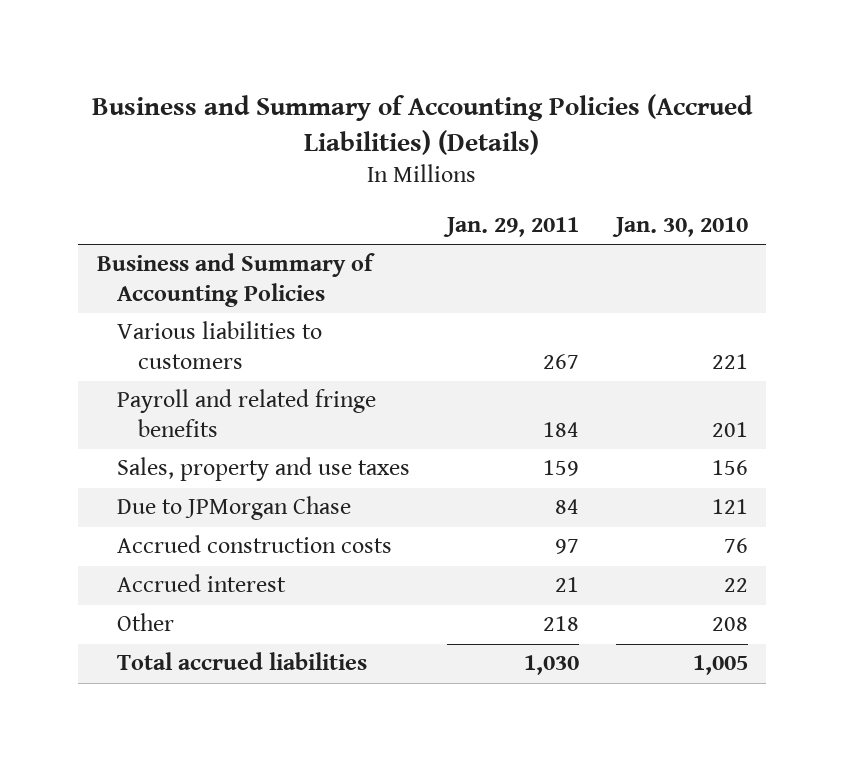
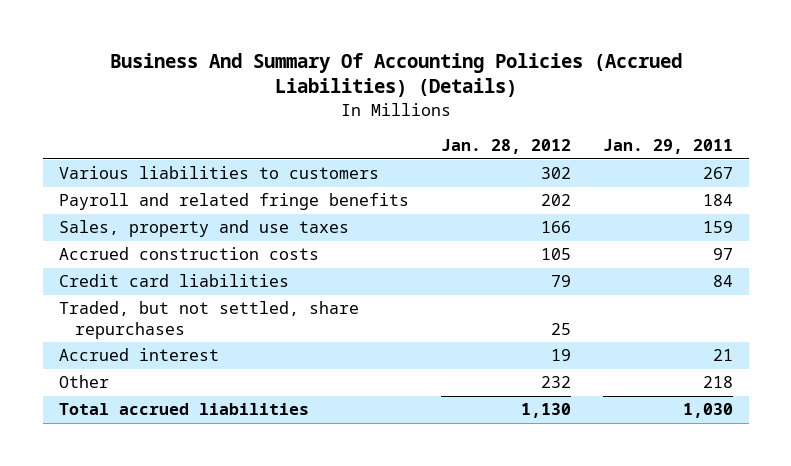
[92,93,754,155] Business and Summary of Accounting Policies (Accrued Liabilities) (Details) -> [109,53,682,98] Business And Summary Of Accounting Policies (Accrued Liabilities) (Details)
[611,217,748,238] Jan. 30, 2010 -> none
none -> [440,139,571,155] Jan. 28, 2012
[96,253,375,307] Business and Summary of Accounting Policies -> none
[117,496,352,521] Due to JPMorgan Chase -> none
none -> [58,274,289,288] Credit card liabilities
none -> [58,301,359,339] Traded, but not settled, share repurchases

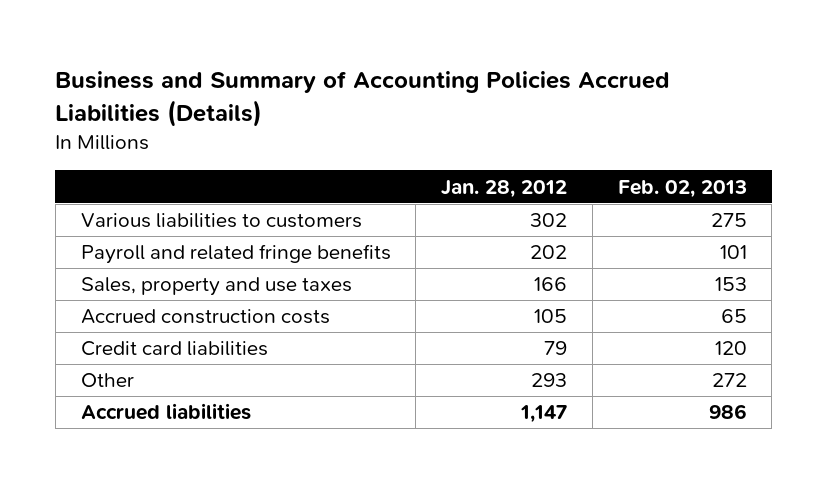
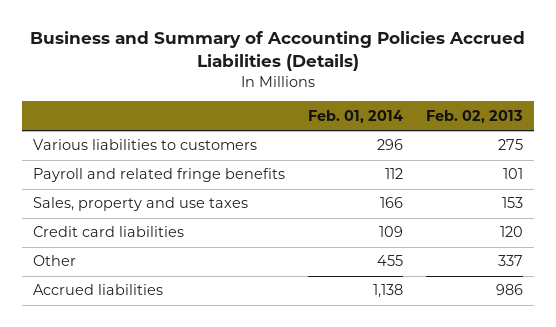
[441,179,568,198] Jan. 28, 2012 -> none
none -> [307,109,403,123] Feb. 01, 2014
[80,309,330,325] Accrued construction costs -> none
[711,373,747,388] 272 -> [497,255,523,267] 337

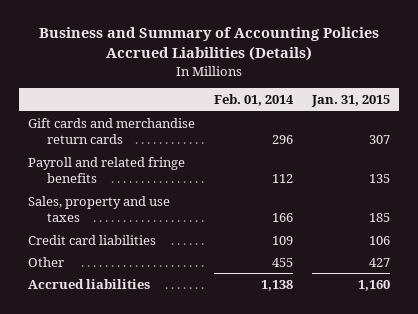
[425,109,523,123] Feb. 02, 2013 -> none
none -> [310,95,390,108] Jan. 31, 2015
[33,139,258,151] Various liabilities to customers -> [28,117,196,145] Gift cards and merchandise return cards

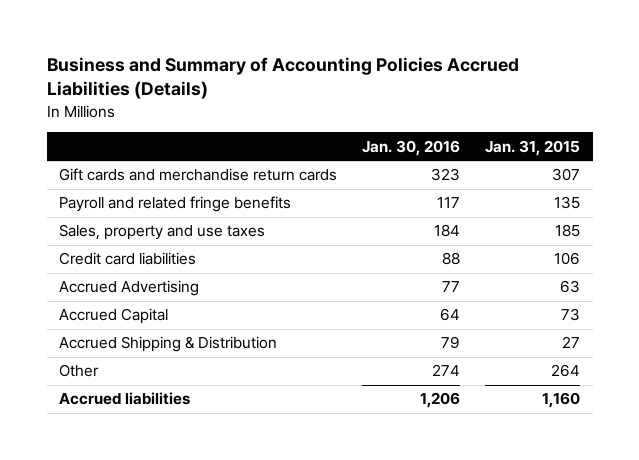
[213,94,294,107] Feb. 01, 2014 -> none
none -> [362,139,461,156] Jan. 30, 2016
none -> [59,280,200,297] Accrued Advertising
none -> [59,308,169,325] Accrued Capital
none -> [59,336,278,353] Accrued Shipping & Distribution
[368,257,390,267] 427 -> [551,364,581,378] 264

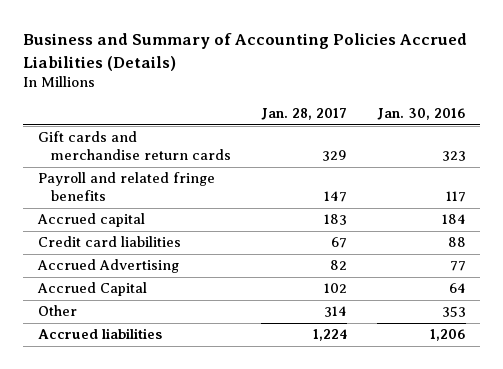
[485,139,581,156] Jan. 31, 2015 -> none
none -> [260,108,347,121] Jan. 28, 2017
[59,224,266,241] Sales, property and use taxes -> [36,213,145,228] Accrued capital
[59,336,278,353] Accrued Shipping & Distribution -> none
[432,364,461,377] 274 -> [441,306,466,318] 353

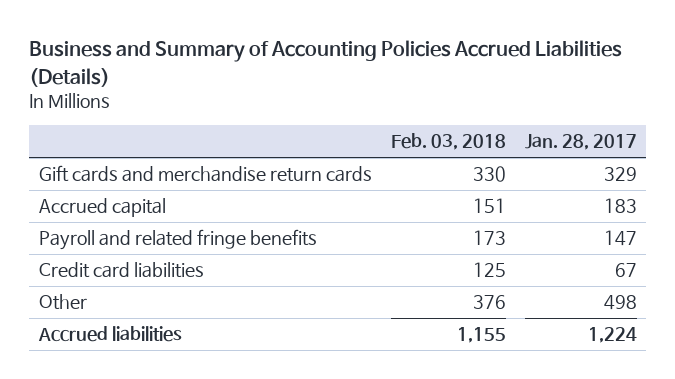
[376,108,466,121] Jan. 30, 2016 -> none
none -> [390,133,506,151] Feb. 03, 2018
[37,172,215,202] Payroll and related fringe benefits -> [38,229,317,251] Payroll and related fringe benefits
[36,259,179,274] Accrued Advertising -> none
[36,282,147,297] Accrued Capital -> none
[323,306,347,318] 314 -> [603,295,637,311] 498

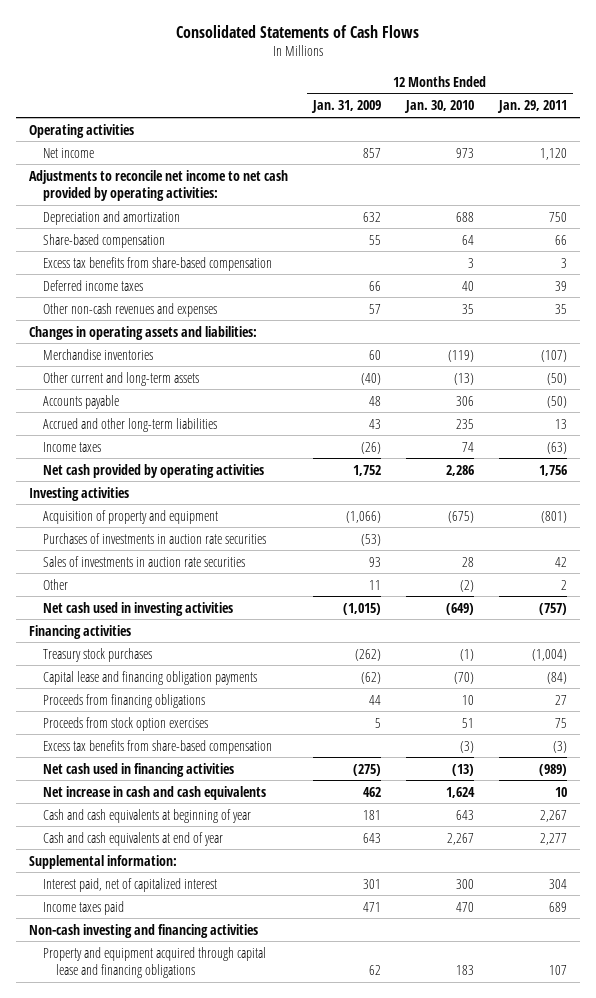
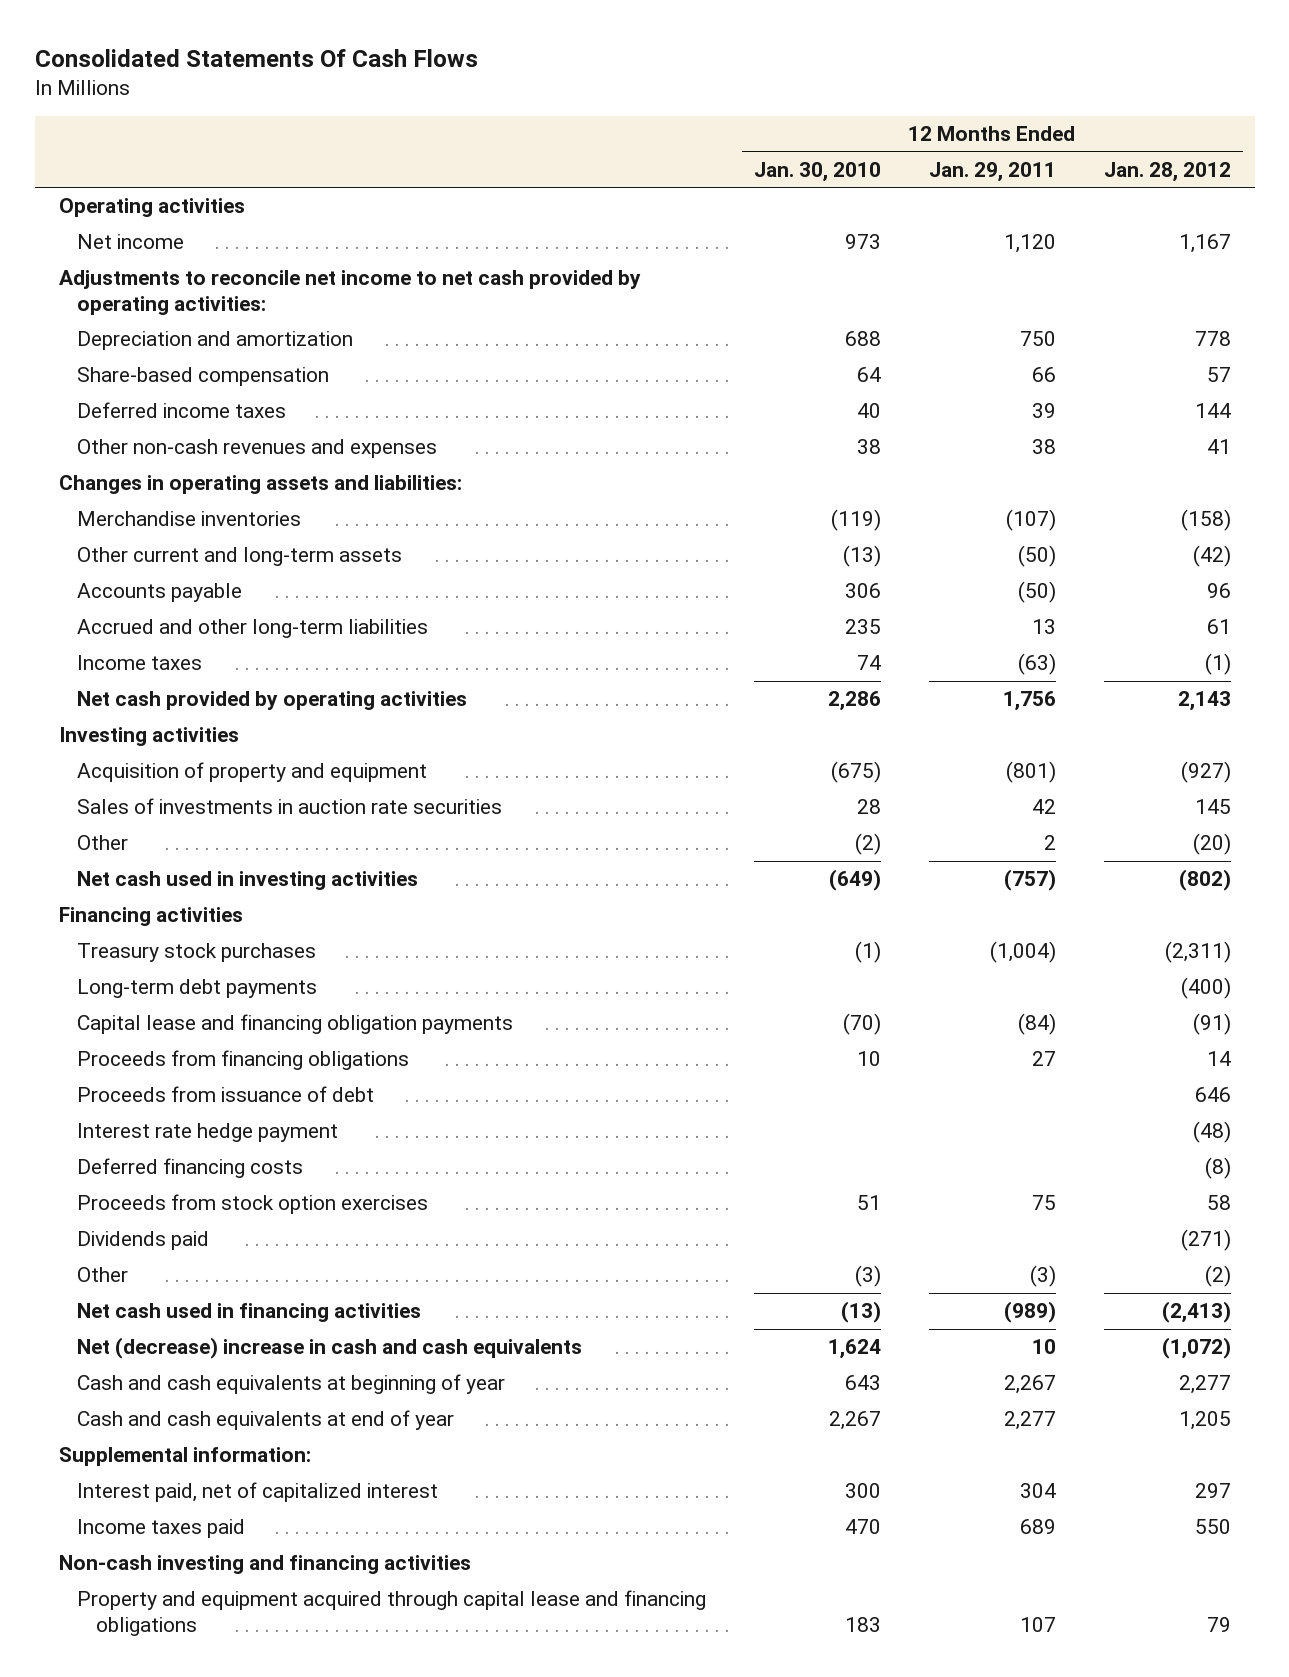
[175,24,419,38] Consolidated Statements of Cash Flows -> [34,49,478,68] Consolidated Statements Of Cash Flows
[310,100,381,114] Jan. 31, 2009 -> none
none -> [1103,161,1231,182] Jan. 28, 2012
[42,256,272,271] Excess tax benefits from share-based compensation -> none
[461,303,474,314] 35 -> [857,439,882,455] 38
[555,303,568,314] 35 -> [1031,439,1056,455] 38
[42,532,266,544] Purchases of investments in auction rate securities -> none
none -> [77,979,318,999] Long-term debt payments
none -> [77,1086,375,1103] Proceeds from issuance of debt
none -> [77,1123,339,1143] Interest rate hedge payment
none -> [77,1158,304,1179] Deferred financing costs
[42,739,272,754] Excess tax benefits from share-based compensation -> none
none -> [77,1231,210,1251] Dividends paid
none -> [77,1267,129,1283] Other
[42,785,266,800] Net increase in cash and cash equivalents -> [77,1337,583,1360] Net (decrease) increase in cash and cash equivalents

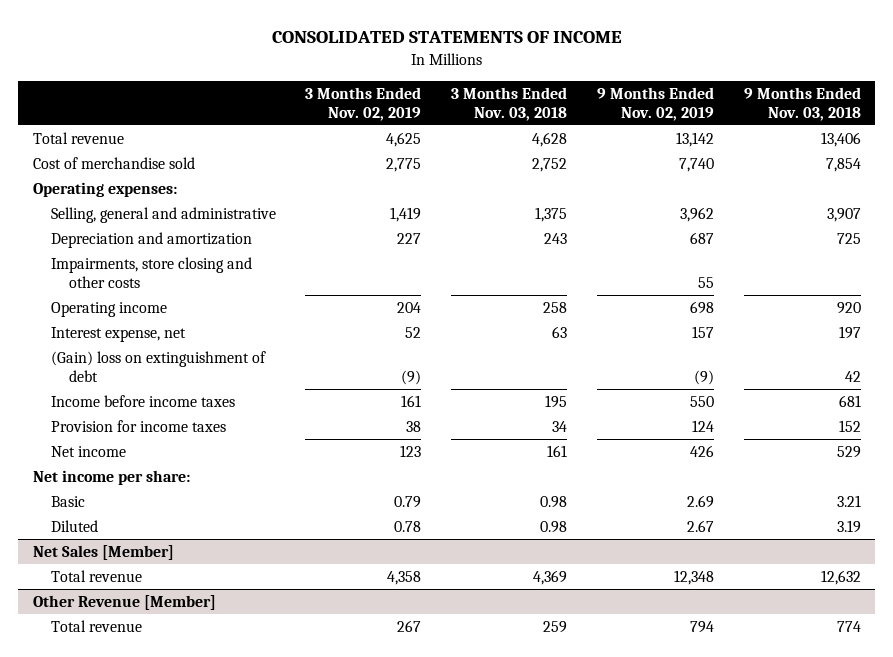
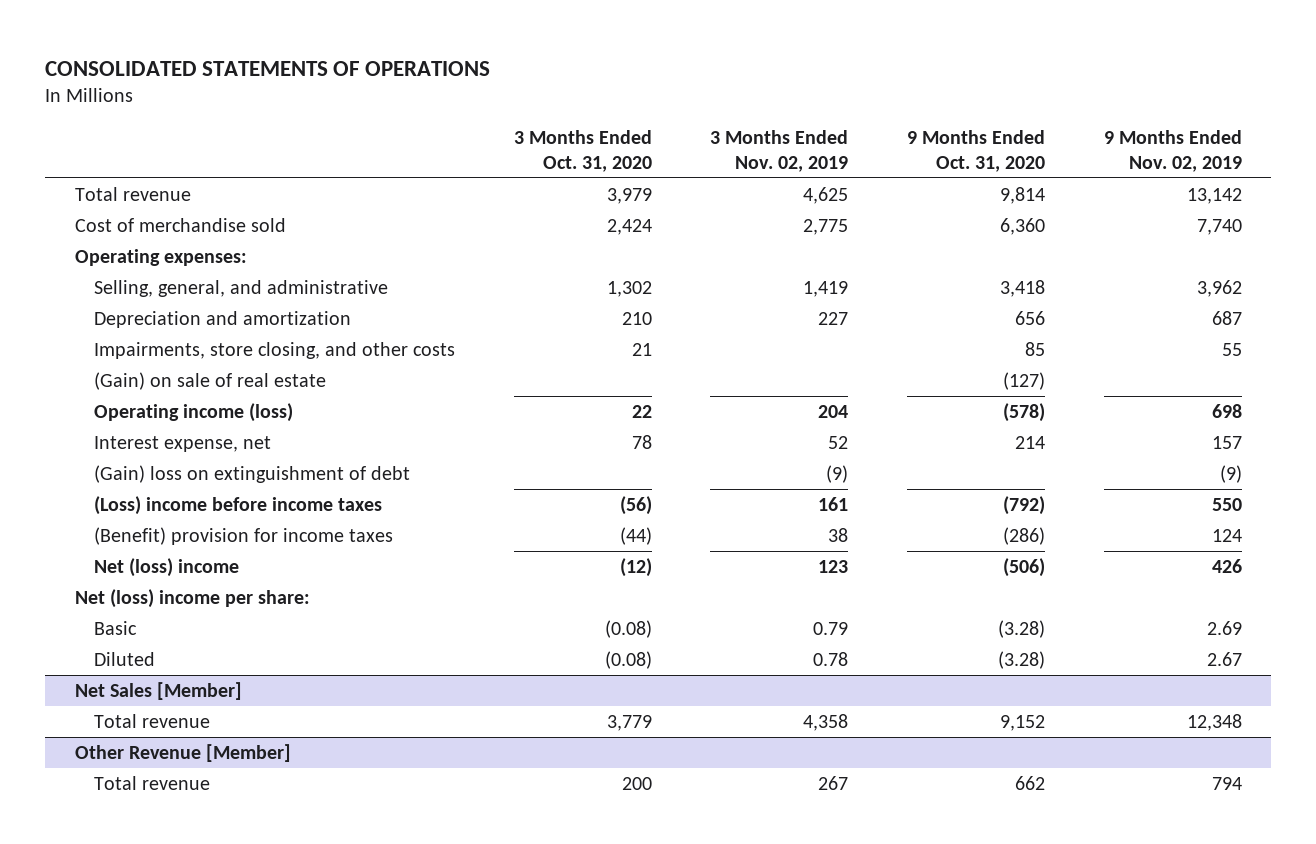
[271,30,622,43] CONSOLIDATED STATEMENTS OF INCOME -> [45,60,491,76] CONSOLIDATED STATEMENTS OF OPERATIONS
[451,87,568,121] 3 Months Ended Nov. 03, 2018 -> none
[743,87,861,121] 9 Months Ended Nov. 03, 2018 -> none
none -> [513,129,652,172] 3 Months Ended Oct. 31, 2020
none -> [907,129,1046,172] 9 Months Ended Oct. 31, 2020
[50,206,276,223] Selling, general and administrative -> [94,279,389,297] Selling, general, and administrative
[50,256,252,288] Impairments, store closing and other costs -> [94,341,456,359] Impairments, store closing, and other costs
none -> [94,371,327,390] (Gain) on sale of real estate
[50,301,167,317] Operating income -> [94,402,294,422] Operating income (loss)
[50,394,235,407] Income before income taxes -> [94,495,383,515] (Loss) income before income taxes
[50,419,226,432] Provision for income taxes -> [94,526,394,545] (Benefit) provision for income taxes
[50,445,126,457] Net income -> [94,557,240,577] Net (loss) income
[32,469,190,485] Net income per share: -> [74,588,310,608] Net (loss) income per share:

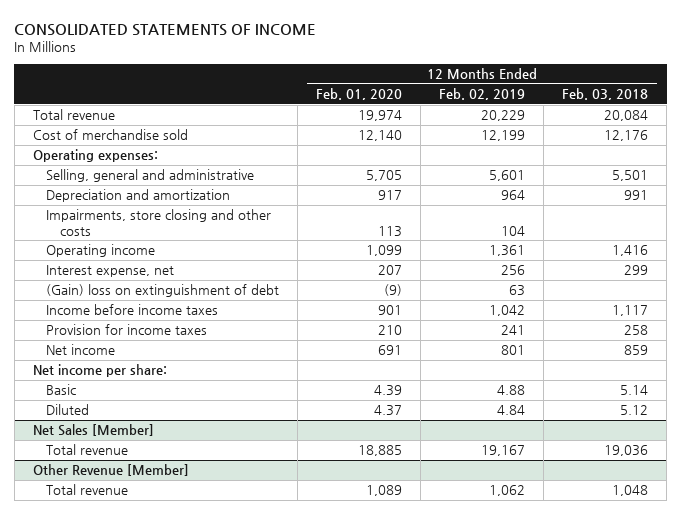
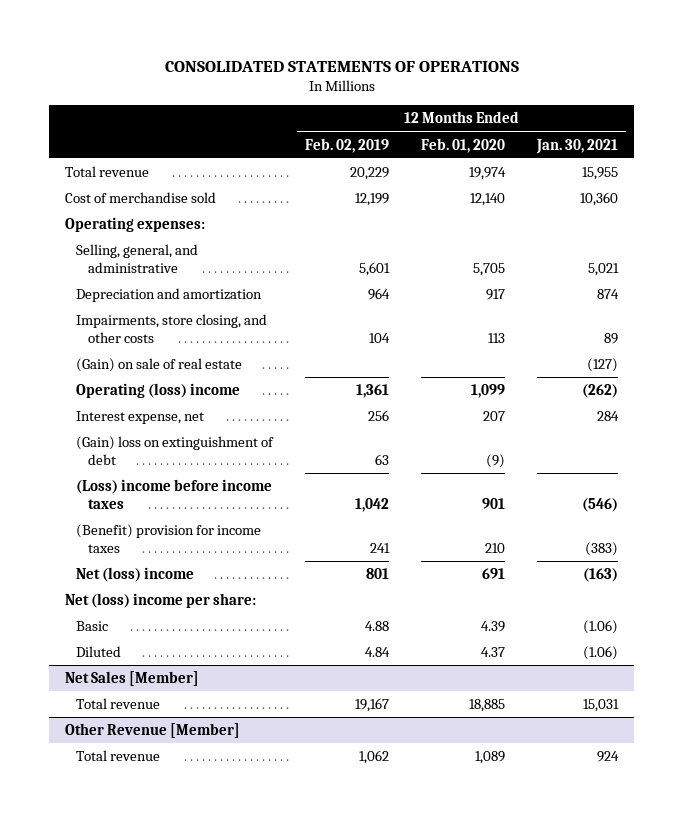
[14,23,317,36] CONSOLIDATED STATEMENTS OF INCOME -> [164,60,519,72] CONSOLIDATED STATEMENTS OF OPERATIONS
[562,88,649,101] Feb. 03, 2018 -> none
none -> [535,138,618,154] Jan. 30, 2021
[46,169,255,183] Selling, general and administrative -> [76,244,199,274] Selling, general, and administrative
[46,209,272,236] Impairments, store closing and other costs -> [76,314,268,344] Impairments, store closing, and other costs
none -> [76,358,243,373] (Gain) on sale of real estate
[46,244,156,258] Operating income -> [76,383,241,399] Operating (loss) income
[46,304,219,316] Income before income taxes -> [76,479,273,510] (Loss) income before income taxes
[46,324,208,336] Provision for income taxes -> [76,524,262,554] (Benefit) provision for income taxes
[46,344,116,356] Net income -> [76,567,195,583] Net (loss) income
[32,364,167,378] Net income per share: -> [65,593,257,609] Net (loss) income per share:

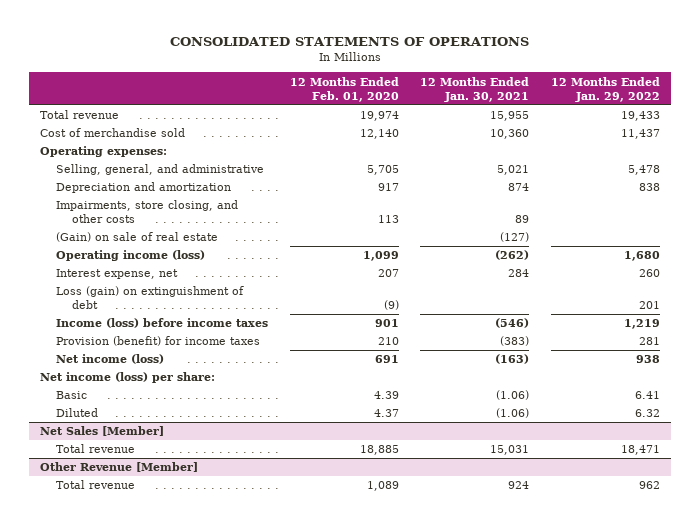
[305,137,390,153] Feb. 02, 2019 -> none
none -> [551,76,661,102] 12 Months Ended Jan. 29, 2022
[76,383,241,399] Operating (loss) income -> [55,250,205,262] Operating income (loss)
[76,436,275,466] (Gain) loss on extinguishment of debt -> [55,286,244,310] Loss (gain) on extinguishment of debt
[76,479,273,510] (Loss) income before income taxes -> [55,318,268,329] Income (loss) before income taxes
[76,524,262,554] (Benefit) provision for income taxes -> [55,336,260,347] Provision (benefit) for income taxes
[76,567,195,583] Net (loss) income -> [55,354,164,365] Net income (loss)
[65,593,257,609] Net (loss) income per share: -> [39,372,215,384] Net income (loss) per share:

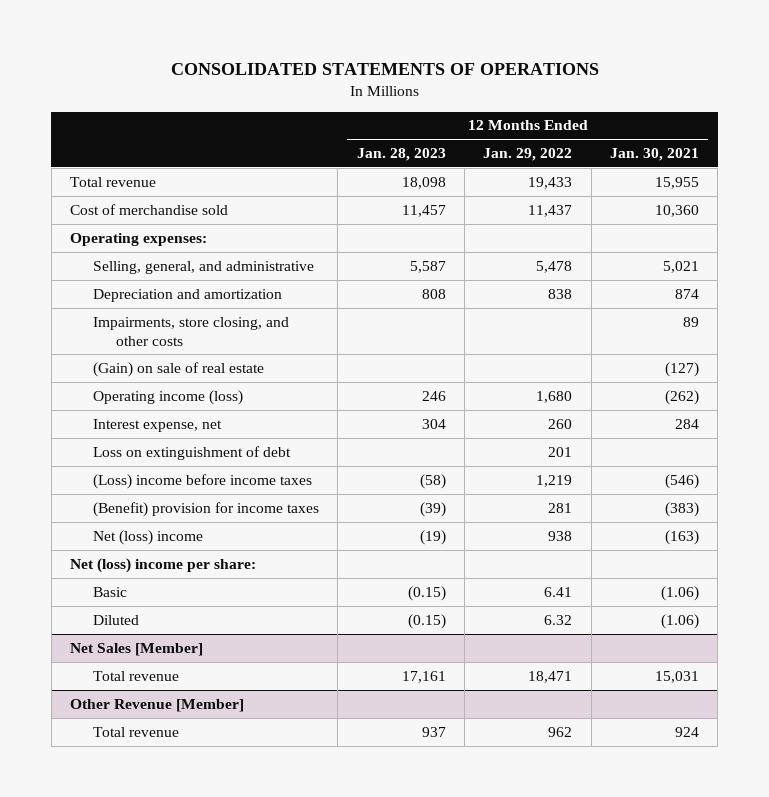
[289,76,399,102] 12 Months Ended Feb. 01, 2020 -> none
none -> [356,147,446,161] Jan. 28, 2023
[55,286,244,310] Loss (gain) on extinguishment of debt -> [92,445,291,460] Loss on extinguishment of debt
[55,318,268,329] Income (loss) before income taxes -> [92,473,312,489] (Loss) income before income taxes
[55,336,260,347] Provision (benefit) for income taxes -> [92,501,319,517] (Benefit) provision for income taxes
[55,354,164,365] Net income (loss) -> [92,529,203,545] Net (loss) income
[39,372,215,384] Net income (loss) per share: -> [70,557,257,573] Net (loss) income per share:

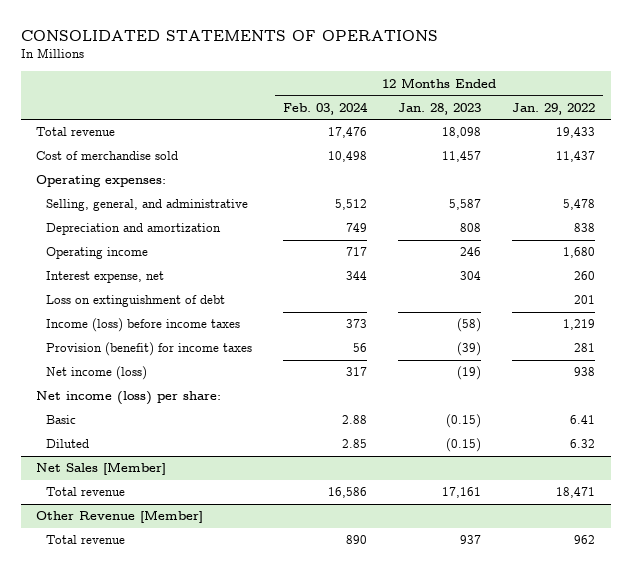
[609,147,699,161] Jan. 30, 2021 -> none
none -> [282,101,368,115] Feb. 03, 2024
[92,316,289,346] Impairments, store closing, and other costs -> none
[92,361,264,377] (Gain) on sale of real estate -> none
[92,389,243,405] Operating income (loss) -> [45,247,148,260] Operating income
[92,473,312,489] (Loss) income before income taxes -> [45,318,240,333] Income (loss) before income taxes
[92,501,319,517] (Benefit) provision for income taxes -> [45,342,252,357] Provision (benefit) for income taxes
[92,529,203,545] Net (loss) income -> [45,366,147,381] Net income (loss)
[70,557,257,573] Net (loss) income per share: -> [36,391,222,406] Net income (loss) per share:

